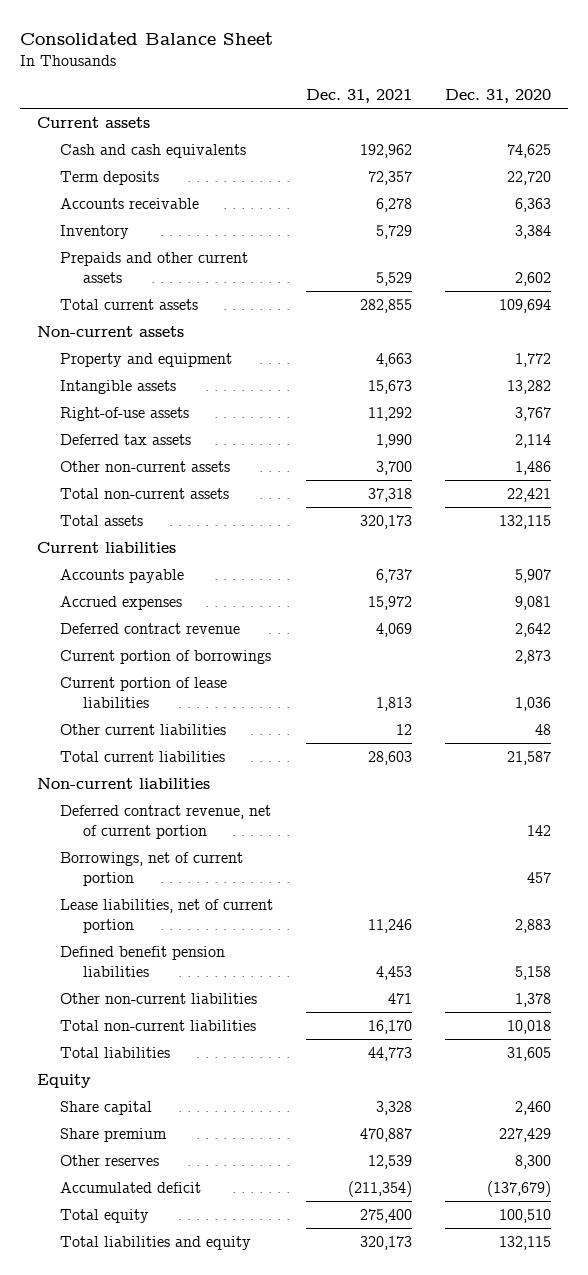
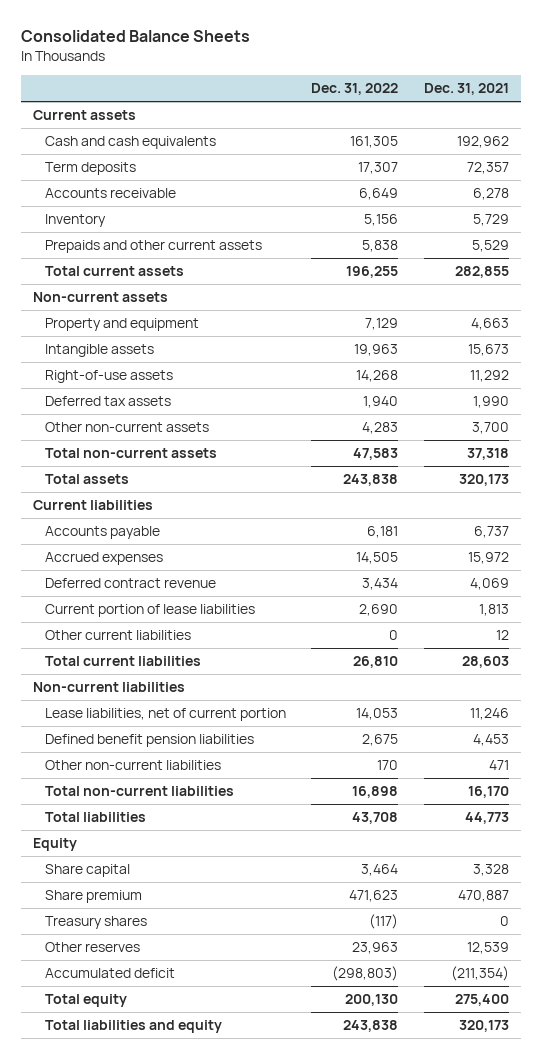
[20,31,274,45] Consolidated Balance Sheet -> [20,30,250,43] Consolidated Balance Sheets
[445,89,552,104] Dec. 31, 2020 -> none
none -> [311,83,399,96] Dec. 31, 2022
[60,649,272,664] Current portion of borrowings -> none
[60,804,272,840] Deferred contract revenue, net of current portion -> none
[60,851,244,887] Borrowings, net of current portion -> none
none -> [45,916,148,930] Treasury shares

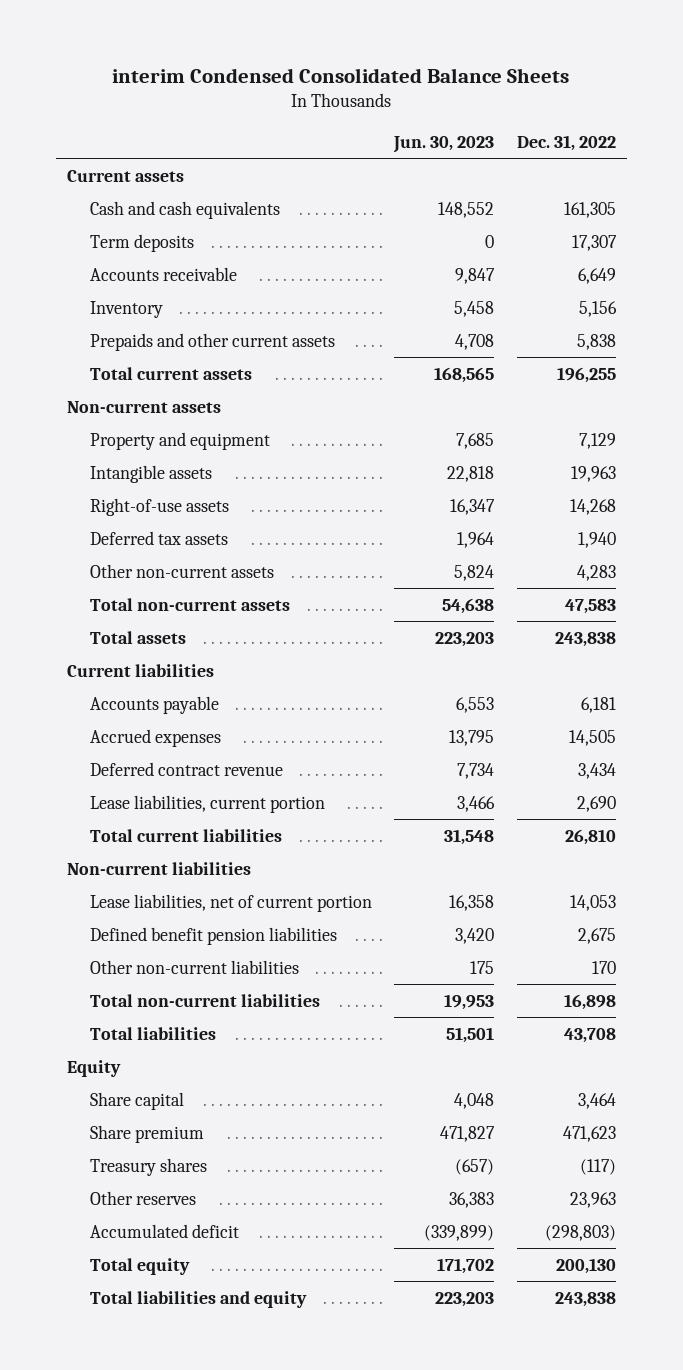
[20,30,250,43] Consolidated Balance Sheets -> [112,68,570,84] interim Condensed Consolidated Balance Sheets
[423,83,509,96] Dec. 31, 2021 -> none
none -> [393,135,495,153] Jun. 30, 2023
[45,630,192,641] Other current liabilities -> none
[45,604,256,618] Current portion of lease liabilities -> [89,794,325,813] Lease liabilities, current portion

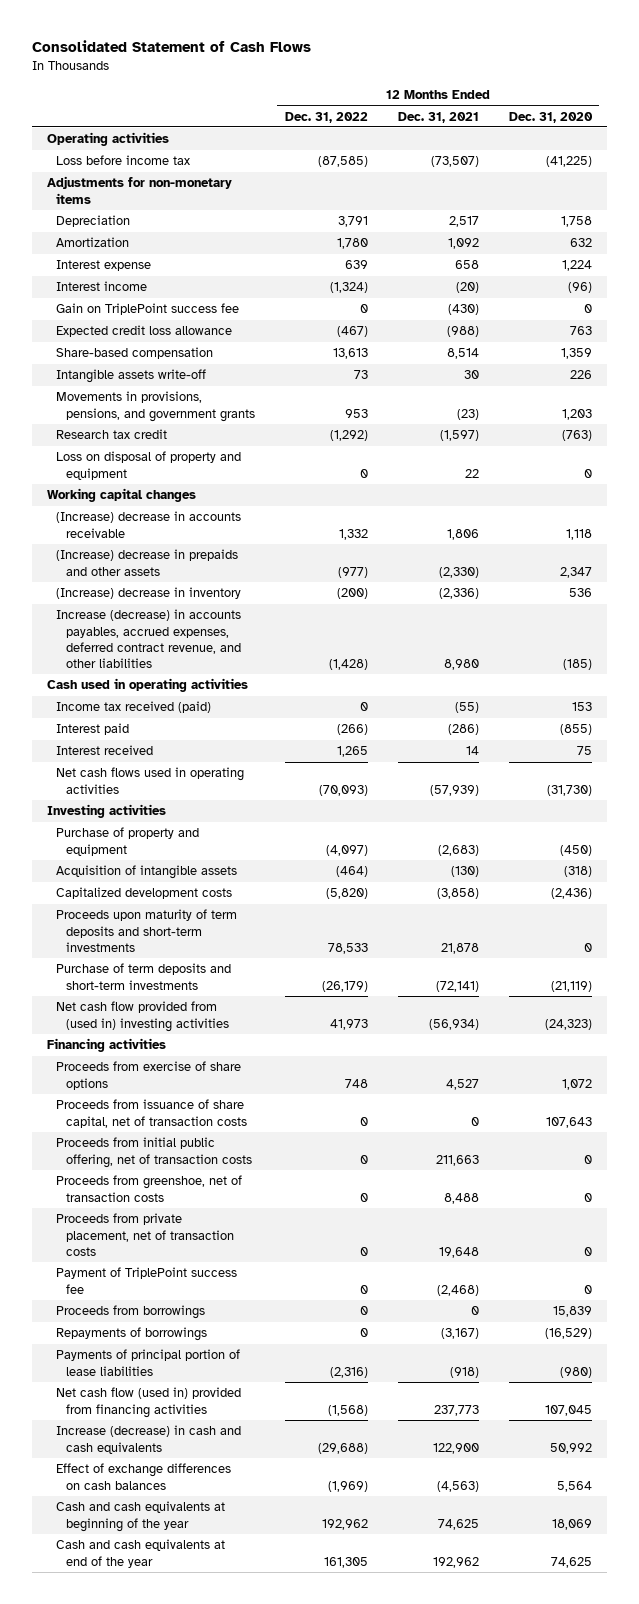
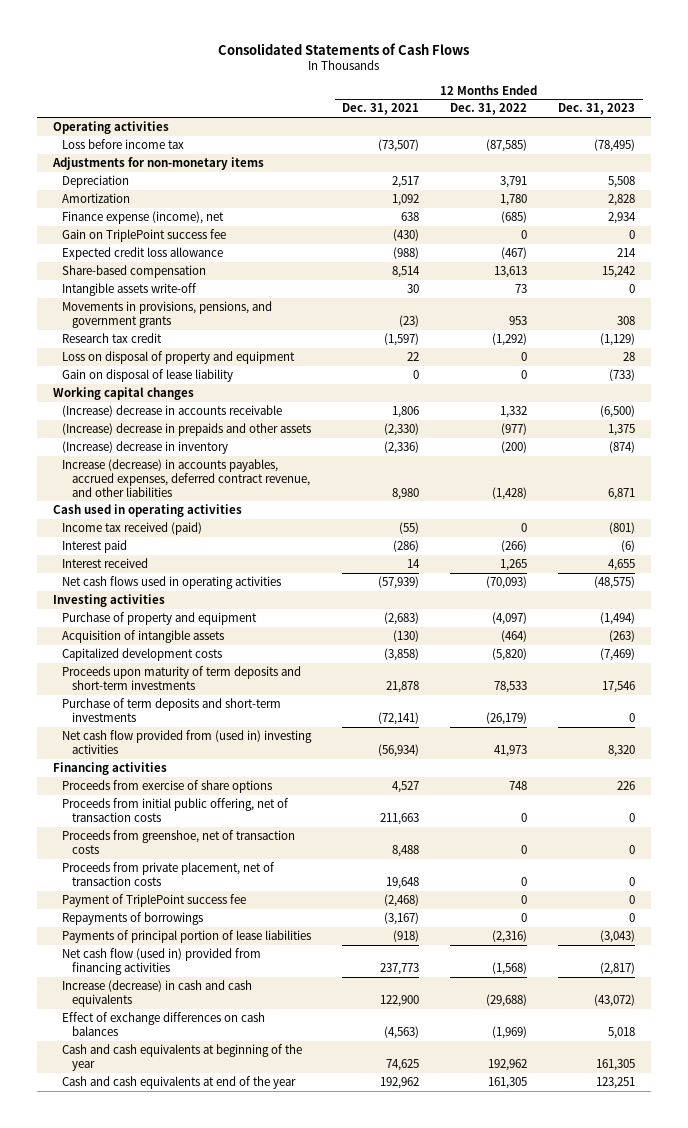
[31,40,311,53] Consolidated Statement of Cash Flows -> [218,42,470,55] Consolidated Statements of Cash Flows
[508,111,593,123] Dec. 31, 2020 -> none
none -> [558,103,636,116] Dec. 31, 2023
[56,260,152,272] Interest expense -> none
[56,281,148,292] Interest income -> none
none -> [62,211,225,225] Finance expense (income), net
none -> [62,369,234,383] Gain on disposal of lease liability
[56,1099,247,1128] Proceeds from issuance of share capital, net of transaction costs -> none
[56,1305,206,1320] Proceeds from borrowings -> none

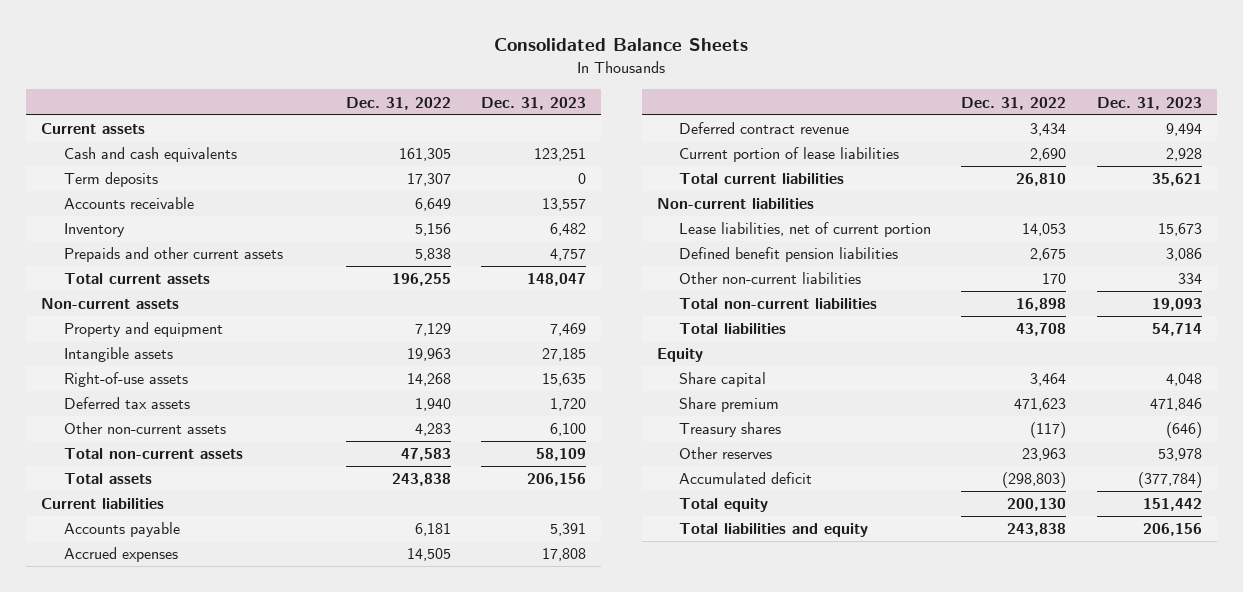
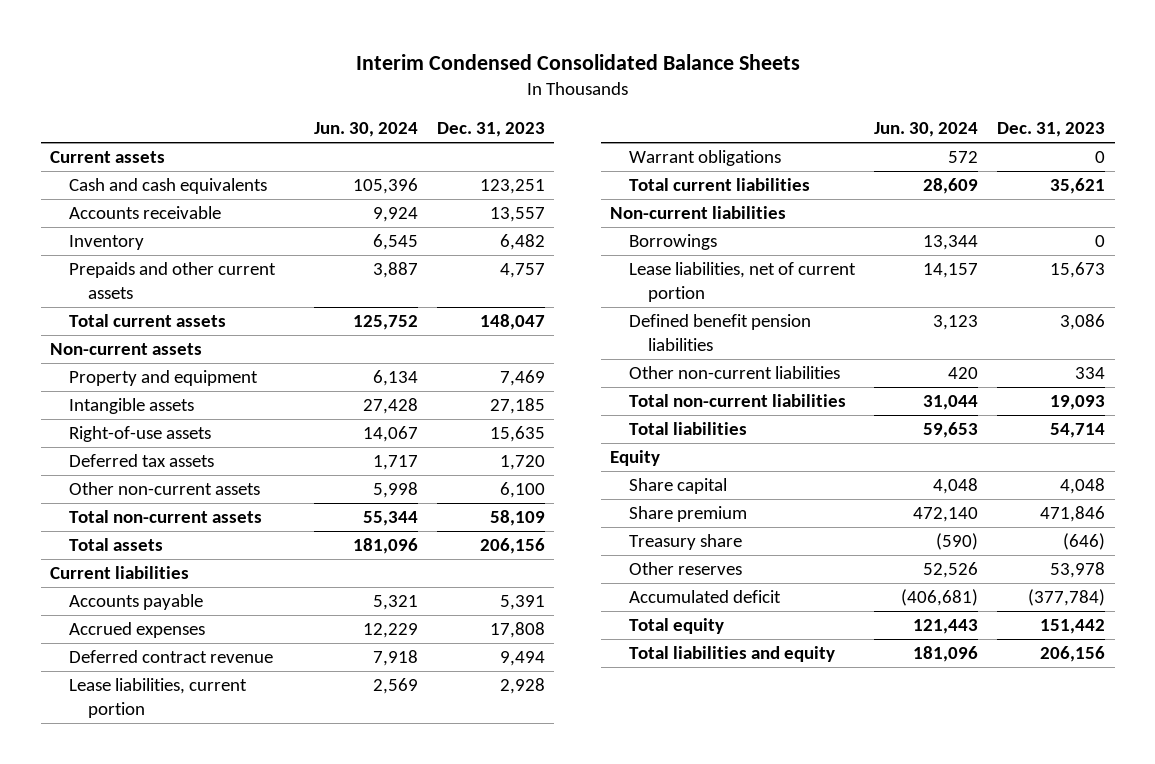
[494,38,749,52] Consolidated Balance Sheets -> [355,53,800,70] Interim Condensed Consolidated Balance Sheets
[345,96,451,110] Dec. 31, 2022 -> none
none -> [314,121,419,137] Jun. 30, 2024
[63,172,158,188] Term deposits -> none
[679,147,900,163] Current portion of lease liabilities -> [69,678,248,718] Lease liabilities, current portion
none -> [629,150,782,167] Warrant obligations
none -> [629,234,718,251] Borrowings
[679,422,782,438] Treasury shares -> [629,534,743,551] Treasury share

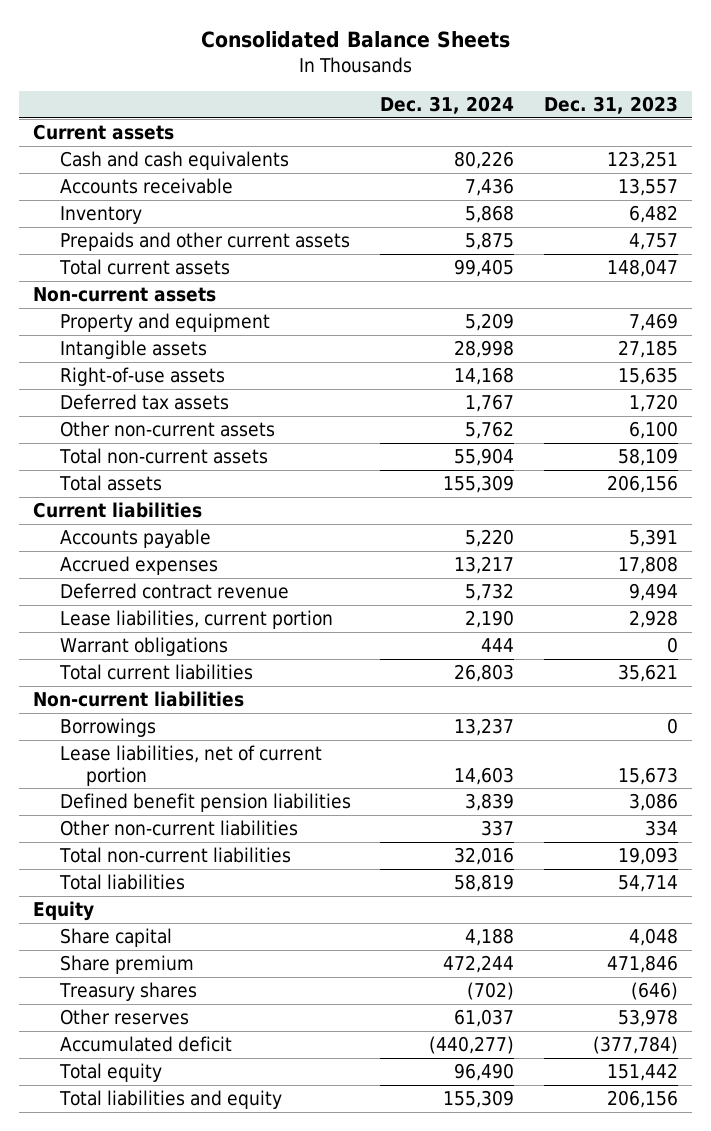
[355,53,800,70] Interim Condensed Consolidated Balance Sheets -> [200,31,510,49] Consolidated Balance Sheets
[314,121,419,137] Jun. 30, 2024 -> none
none -> [380,96,515,115] Dec. 31, 2024
[629,534,743,551] Treasury share -> [58,982,197,1002] Treasury shares

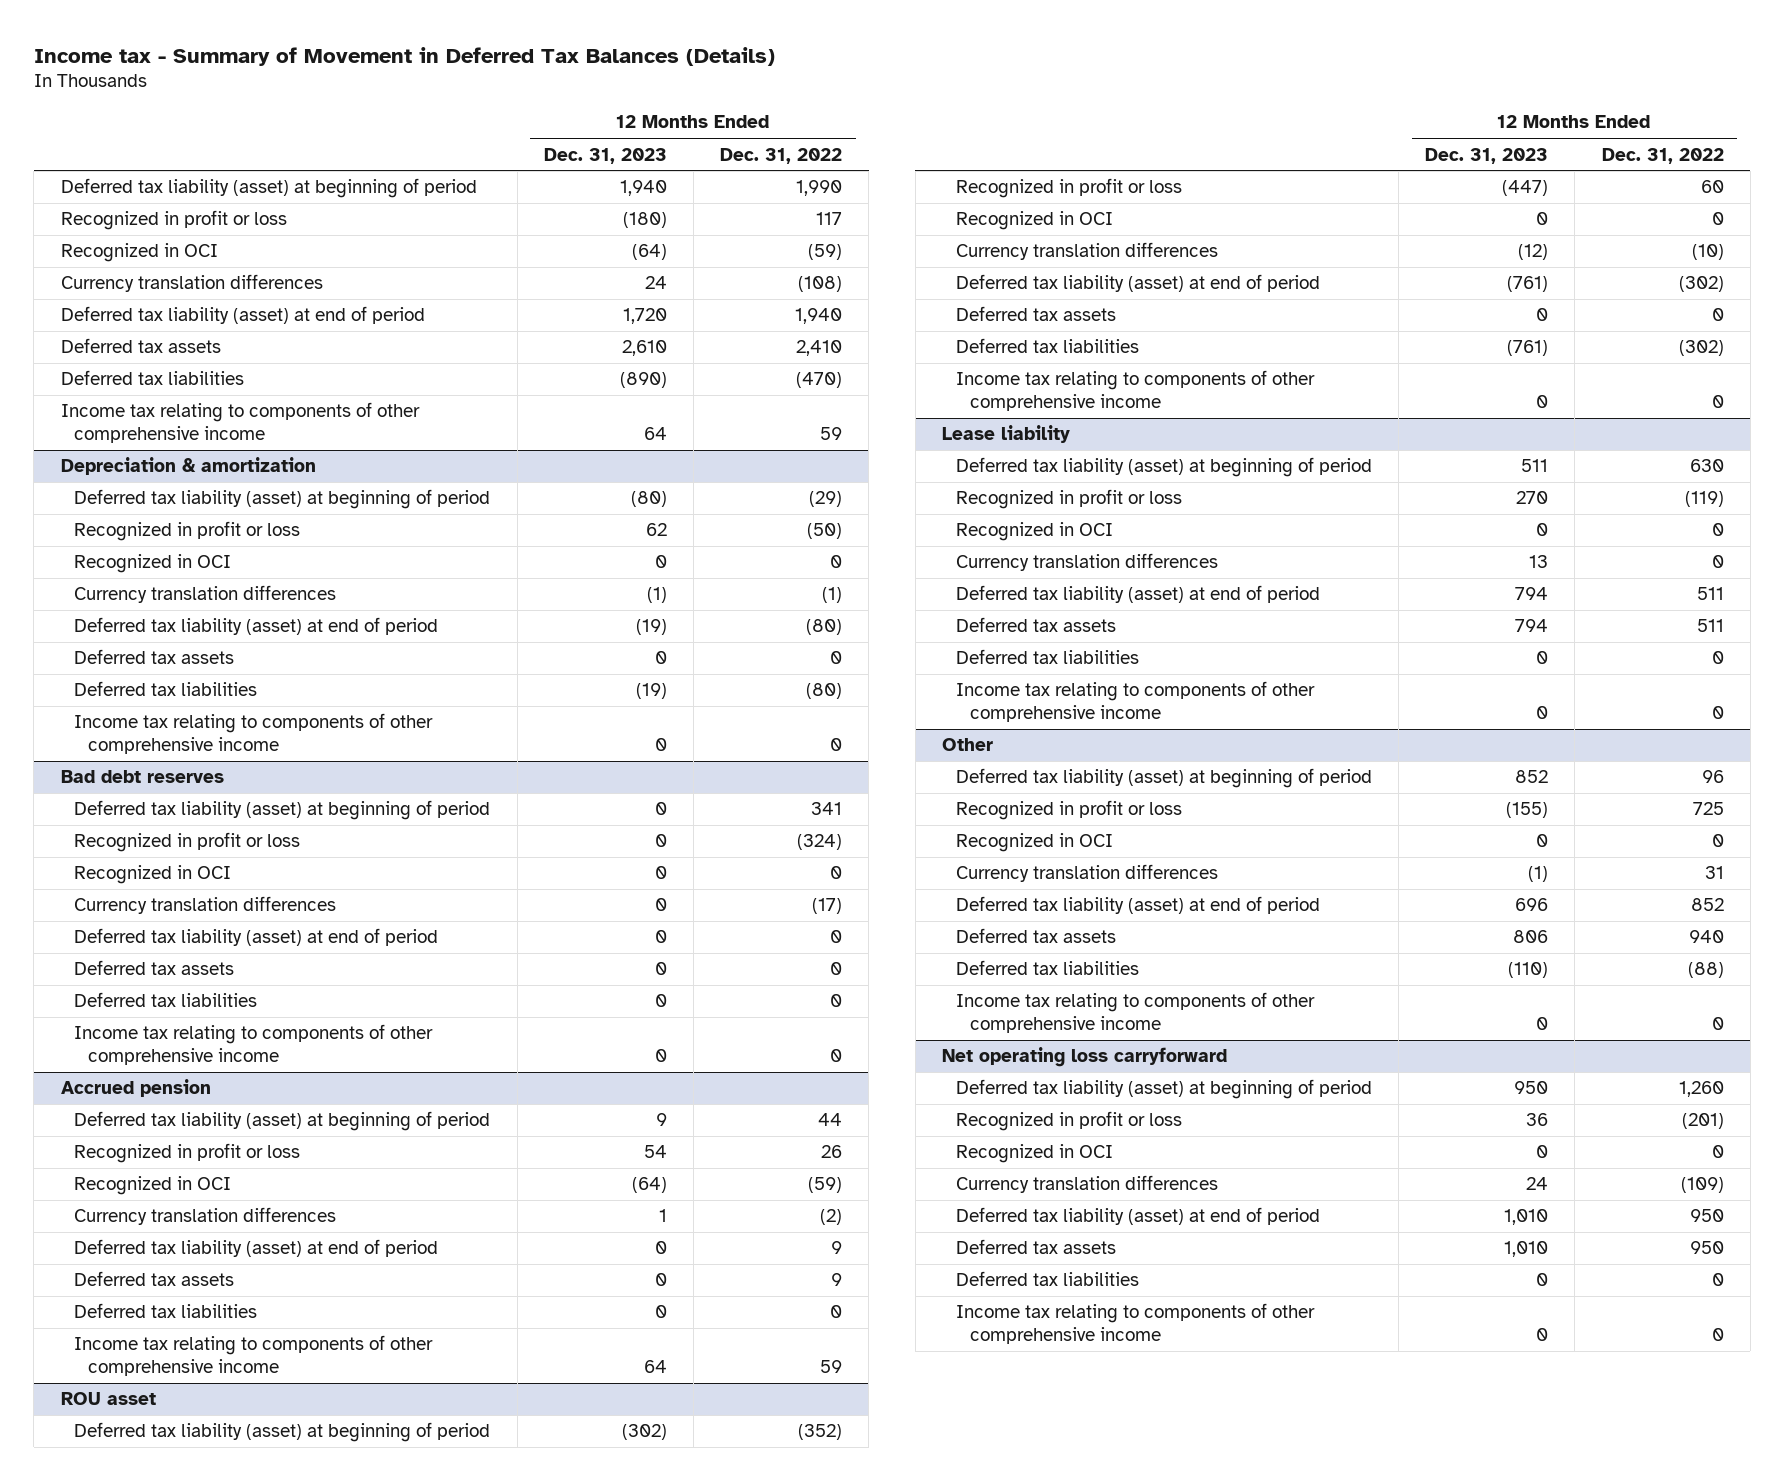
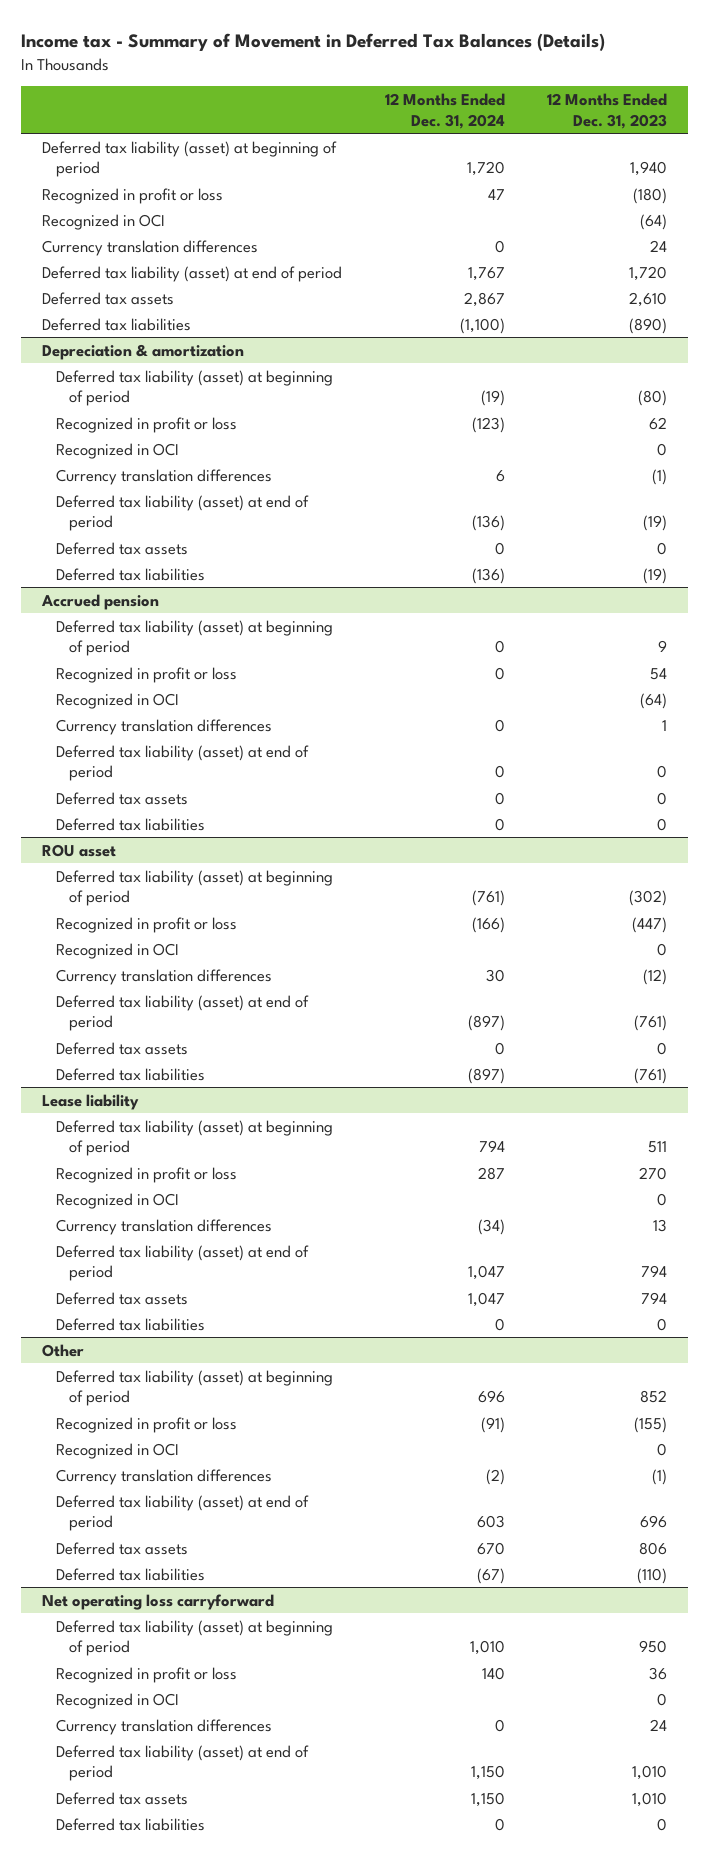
[720,147,843,164] Dec. 31, 2022 -> none
none -> [384,92,505,129] 12 Months Ended Dec. 31, 2024
[60,402,420,443] Income tax relating to components of other comprehensive income -> none
[74,713,434,754] Income tax relating to components of other comprehensive income -> none
[60,770,224,784] Bad debt reserves -> none
[74,800,491,821] Deferred tax liability (asset) at beginning of period -> none
[74,832,301,853] Recognized in profit or loss -> none
[74,865,232,885] Recognized in OCI -> none
[74,896,337,915] Currency translation differences -> none
[74,928,439,947] Deferred tax liability (asset) at end of period -> none
[74,960,235,976] Deferred tax assets -> none
[74,992,258,1008] Deferred tax liabilities -> none
[74,1024,434,1065] Income tax relating to components of other comprehensive income -> none
[74,1335,434,1376] Income tax relating to components of other comprehensive income -> none
[955,370,1315,411] Income tax relating to components of other comprehensive income -> none
[955,681,1315,722] Income tax relating to components of other comprehensive income -> none
[955,992,1315,1033] Income tax relating to components of other comprehensive income -> none
[955,1303,1315,1344] Income tax relating to components of other comprehensive income -> none

